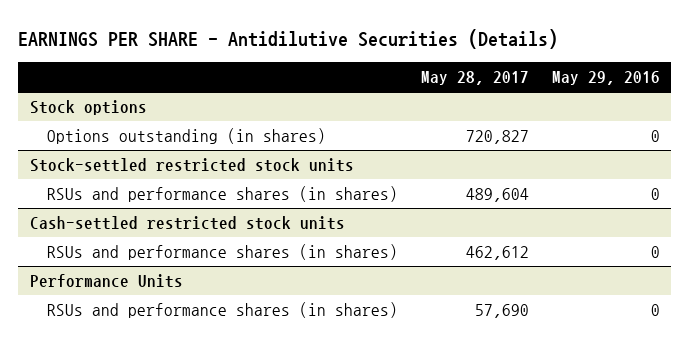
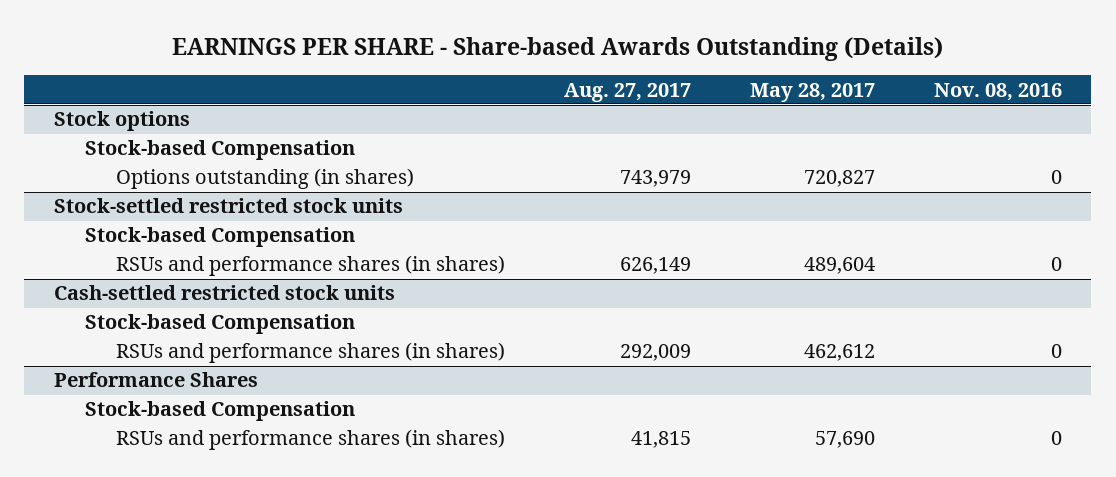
[18,28,559,49] EARNINGS PER SHARE - Antidilutive Securities (Details) -> [171,37,943,62] EARNINGS PER SHARE - Share-based Awards Outstanding (Details)
[552,71,661,86] May 29, 2016 -> none
none -> [563,82,691,102] Aug. 27, 2017
none -> [933,82,1062,101] Nov. 08, 2016
none -> [84,140,355,161] Stock-based Compensation
none -> [84,227,355,248] Stock-based Compensation
none -> [84,314,355,335] Stock-based Compensation
[29,274,183,289] Performance Units -> [53,372,258,388] Performance Shares
none -> [84,401,355,422] Stock-based Compensation

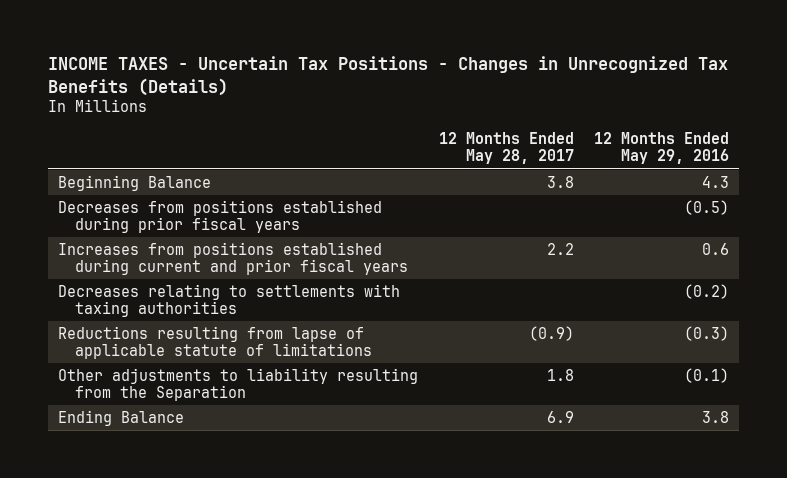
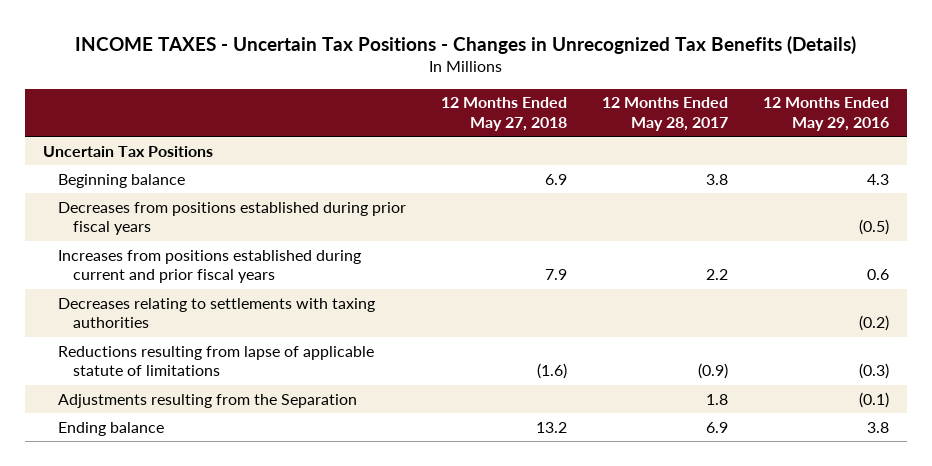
none -> [440,97,567,132] 12 Months Ended May 27, 2018
none -> [42,145,213,157] Uncertain Tax Positions
[58,174,212,191] Beginning Balance -> [57,173,185,188] Beginning balance
[58,367,419,401] Other adjustments to liability resulting from the Separation -> [57,393,357,408] Adjustments resulting from the Separation
[58,409,185,426] Ending Balance -> [57,421,164,436] Ending balance

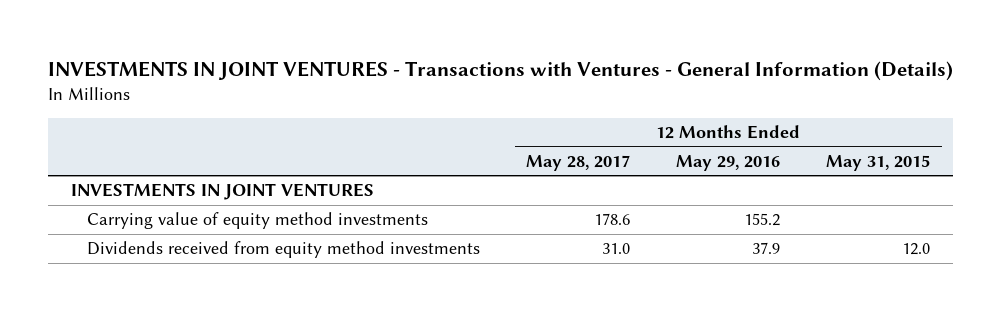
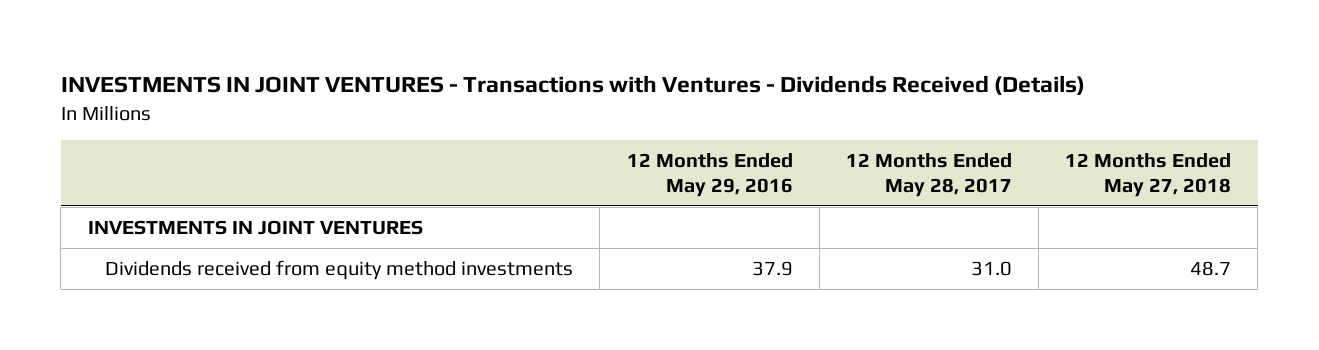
[48,60,954,81] INVESTMENTS IN JOINT VENTURES - Transactions with Ventures - General Information (Details) -> [60,75,1085,96] INVESTMENTS IN JOINT VENTURES - Transactions with Ventures - Dividends Received (Details)
[826,154,931,171] May 31, 2015 -> none
none -> [1065,152,1232,197] 12 Months Ended May 27, 2018
[87,212,429,230] Carrying value of equity method investments -> none

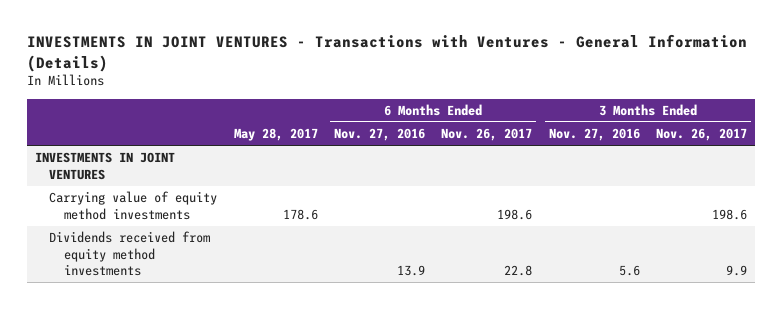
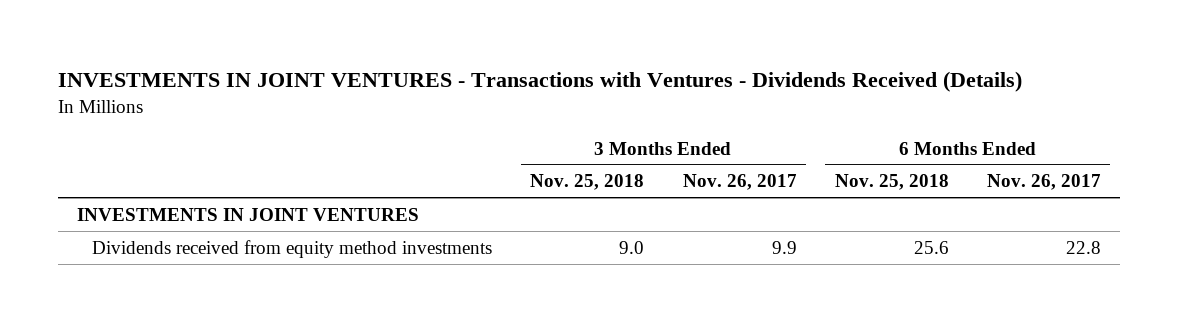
[26,34,747,72] INVESTMENTS IN JOINT VENTURES - Transactions with Ventures - General Information (Details) -> [57,71,1022,93] INVESTMENTS IN JOINT VENTURES - Transactions with Ventures - Dividends Received (Details)
[233,128,318,142] May 28, 2017 -> none
[333,128,425,142] Nov. 27, 2016 -> none
[548,128,640,142] Nov. 27, 2016 -> none
none -> [530,174,645,191] Nov. 25, 2018
none -> [834,174,949,191] Nov. 25, 2018
[49,191,218,220] Carrying value of equity method investments -> none

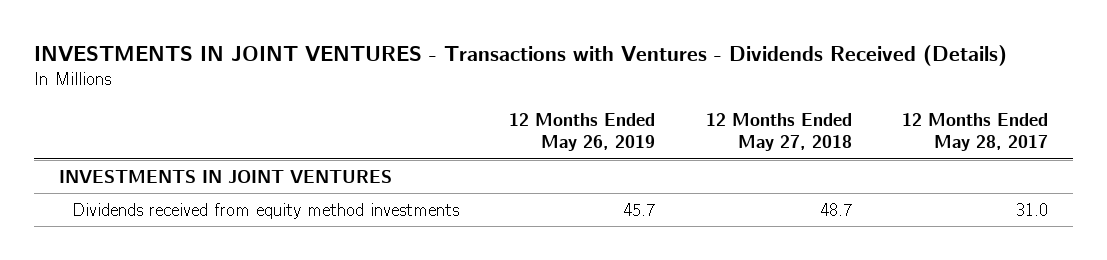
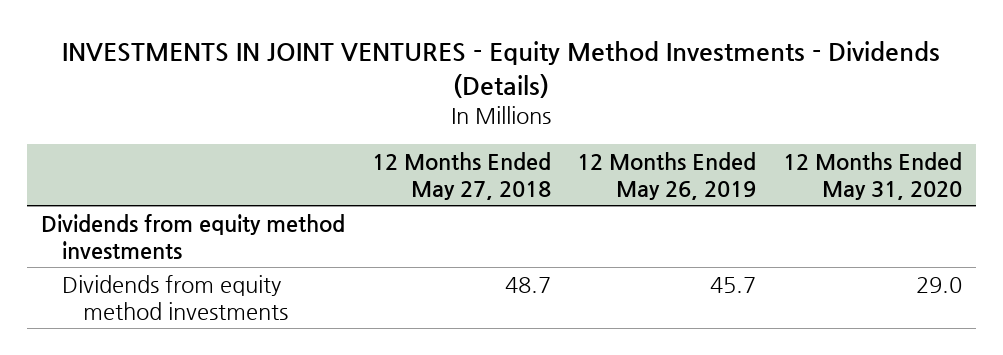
[33,45,1007,67] INVESTMENTS IN JOINT VENTURES - Transactions with Ventures - Dividends Received (Details) -> [62,41,941,98] INVESTMENTS IN JOINT VENTURES - Equity Method Investments - Dividends (Details)
[902,112,1049,152] 12 Months Ended May 28, 2017 -> none
none -> [783,151,963,200] 12 Months Ended May 31, 2020
[58,169,392,183] INVESTMENTS IN JOINT VENTURES -> none
none -> [40,213,345,259] Dividends from equity method investments
[72,202,460,219] Dividends received from equity method investments -> [61,274,288,320] Dividends from equity method investments

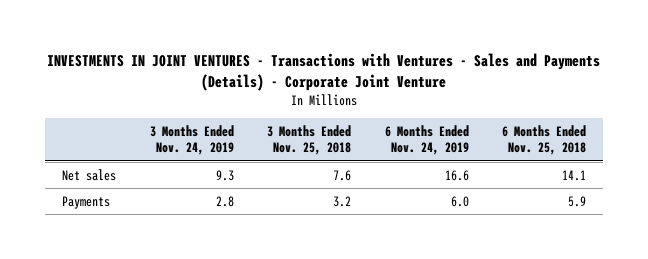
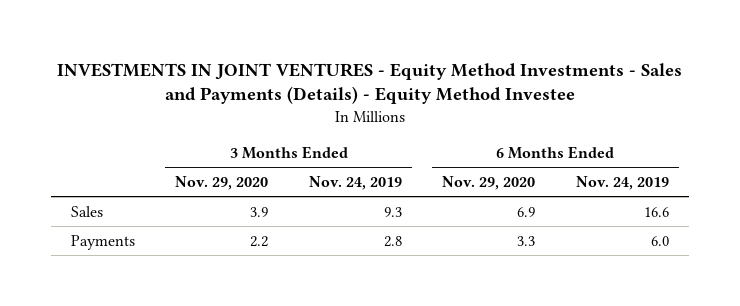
[47,53,601,91] INVESTMENTS IN JOINT VENTURES - Transactions with Ventures - Sales and Payments (Details) - Corporate Joint Venture -> [56,62,682,105] INVESTMENTS IN JOINT VENTURES - Equity Method Investments - Sales and Payments (Details) - Equity Method Investee
[267,125,352,156] 3 Months Ended Nov. 25, 2018 -> none
[502,125,587,156] 6 Months Ended Nov. 25, 2018 -> none
none -> [175,176,269,191] Nov. 29, 2020
none -> [442,176,536,191] Nov. 29, 2020
[62,168,117,181] Net sales -> [71,205,104,217] Sales

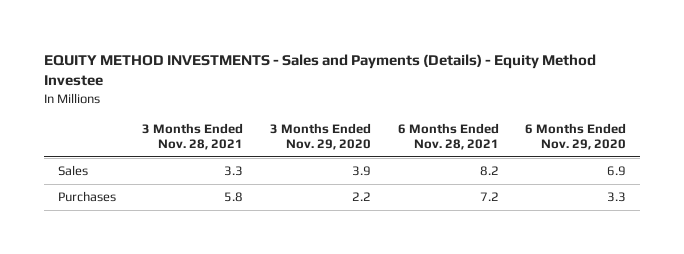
[56,62,682,105] INVESTMENTS IN JOINT VENTURES - Equity Method Investments - Sales and Payments (Details) - Equity Method Investee -> [44,53,597,86] EQUITY METHOD INVESTMENTS - Sales and Payments (Details) - Equity Method Investee
[308,176,402,191] Nov. 24, 2019 -> none
[575,176,669,191] Nov. 24, 2019 -> none
none -> [142,122,244,151] 3 Months Ended Nov. 28, 2021
none -> [397,122,499,151] 6 Months Ended Nov. 28, 2021
[71,234,136,250] Payments -> [57,191,116,203] Purchases

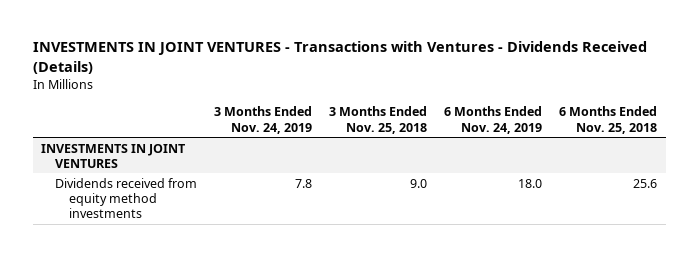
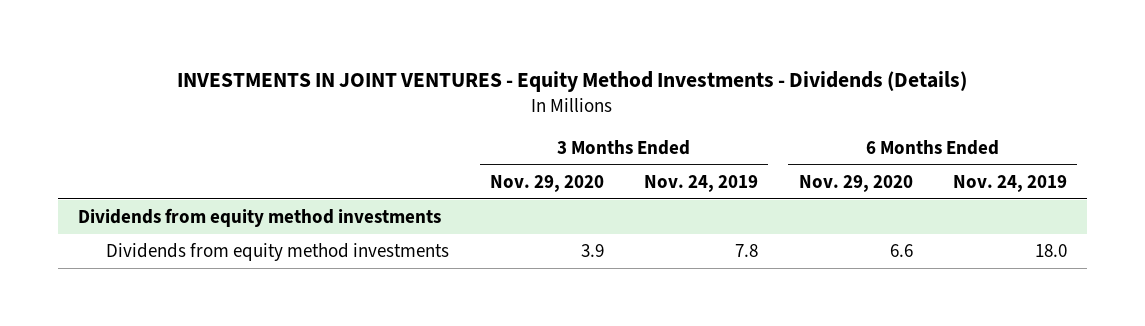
[32,41,647,74] INVESTMENTS IN JOINT VENTURES - Transactions with Ventures - Dividends Received (Details) -> [177,70,968,92] INVESTMENTS IN JOINT VENTURES - Equity Method Investments - Dividends (Details)
[329,106,428,134] 3 Months Ended Nov. 25, 2018 -> none
[559,106,658,134] 6 Months Ended Nov. 25, 2018 -> none
none -> [489,174,604,192] Nov. 29, 2020
none -> [798,174,913,192] Nov. 29, 2020
[41,143,186,168] INVESTMENTS IN JOINT VENTURES -> none
none -> [77,208,441,228] Dividends from equity method investments
[54,177,197,219] Dividends received from equity method investments -> [106,243,450,262] Dividends from equity method investments

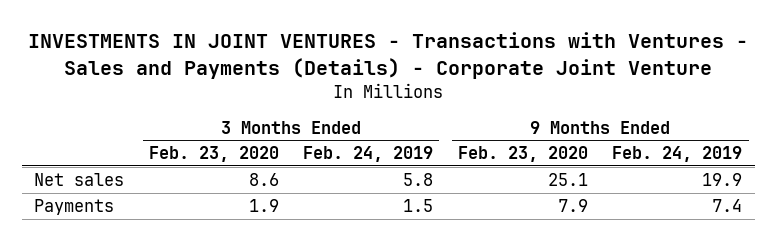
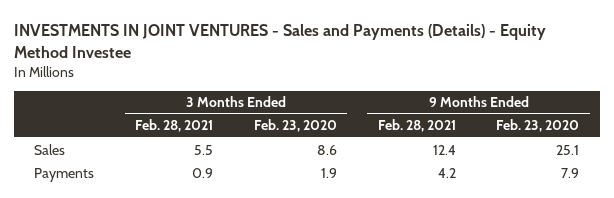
[28,32,749,79] INVESTMENTS IN JOINT VENTURES - Transactions with Ventures - Sales and Payments (Details) - Corporate Joint Venture -> [13,23,546,58] INVESTMENTS IN JOINT VENTURES - Sales and Payments (Details) - Equity Method Investee
[303,146,434,163] Feb. 24, 2019 -> none
[612,146,743,163] Feb. 24, 2019 -> none
none -> [135,119,214,133] Feb. 28, 2021
none -> [377,119,456,133] Feb. 28, 2021
[34,172,125,186] Net sales -> [34,143,66,155] Sales

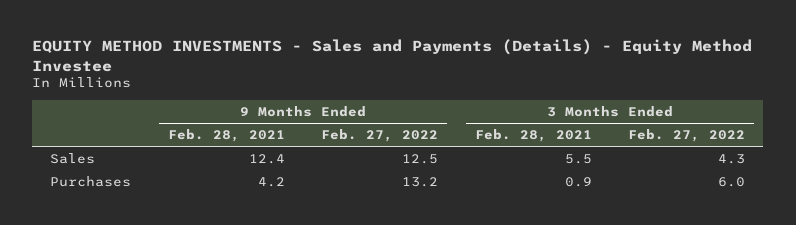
[13,23,546,58] INVESTMENTS IN JOINT VENTURES - Sales and Payments (Details) - Equity Method Investee -> [32,39,753,72] EQUITY METHOD INVESTMENTS - Sales and Payments (Details) - Equity Method Investee
[253,119,337,133] Feb. 23, 2020 -> none
[496,119,580,133] Feb. 23, 2020 -> none
none -> [321,128,439,142] Feb. 27, 2022
none -> [628,128,746,142] Feb. 27, 2022
[34,167,95,182] Payments -> [50,175,132,187] Purchases

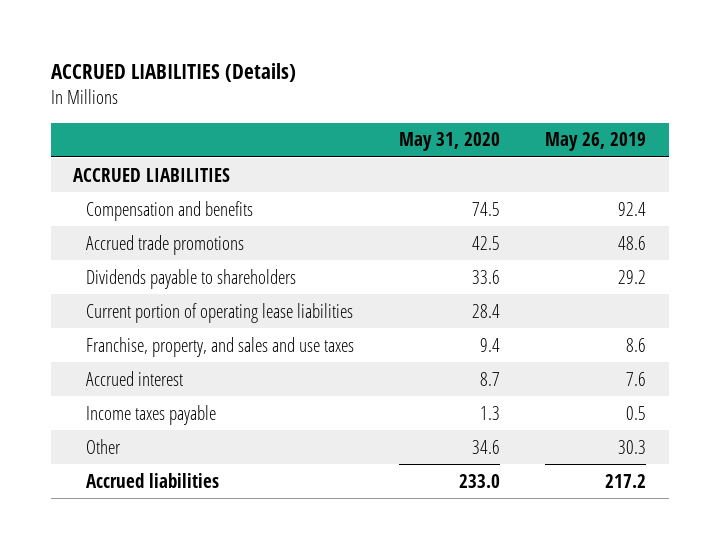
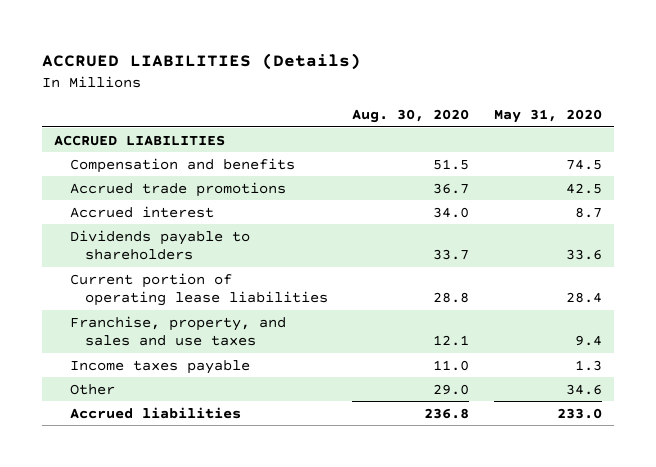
[545,132,647,152] May 26, 2019 -> none
none -> [352,109,470,124] Aug. 30, 2020
[86,370,184,386] Accrued interest -> [69,205,214,218] Accrued interest

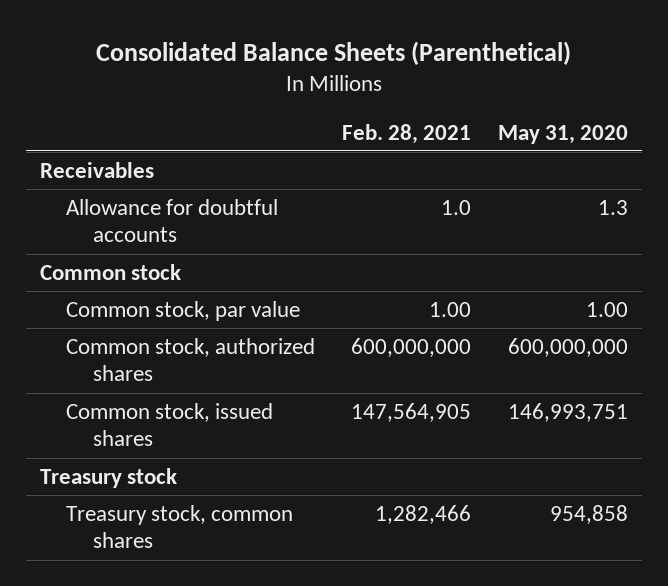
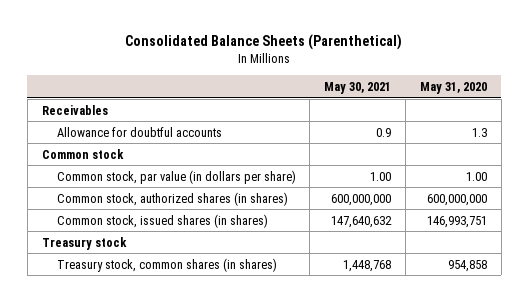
[342,123,472,144] Feb. 28, 2021 -> none
none -> [324,82,392,95] May 30, 2021
[66,300,301,321] Common stock, par value -> [56,169,296,184] Common stock, par value (in dollars per share)
[66,337,316,382] Common stock, authorized shares -> [56,191,288,206] Common stock, authorized shares (in shares)
[66,402,274,447] Common stock, issued shares -> [56,213,268,228] Common stock, issued shares (in shares)
[66,504,294,549] Treasury stock, common shares -> [56,257,277,272] Treasury stock, common shares (in shares)

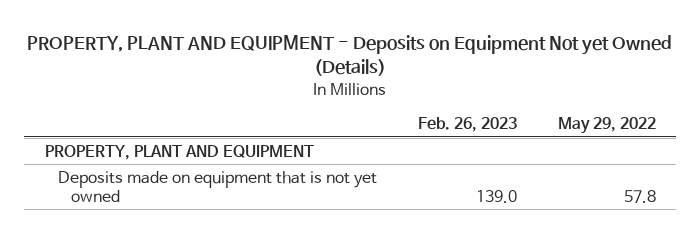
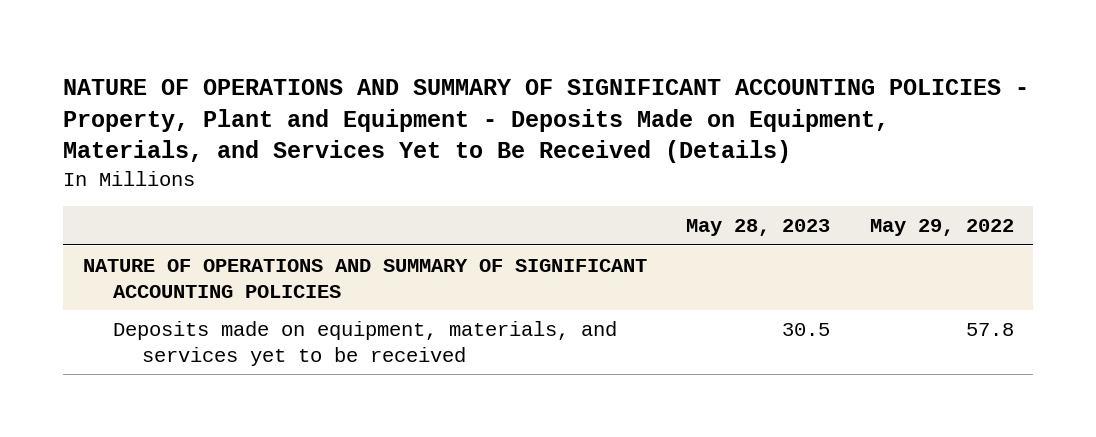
[27,34,673,77] PROPERTY, PLANT AND EQUIPMENT - Deposits on Equipment Not yet Owned (Details) -> [63,78,1030,164] NATURE OF OPERATIONS AND SUMMARY OF SIGNIFICANT ACCOUNTING POLICIES - Property, Plant and Equipment - Deposits Made on Equipment, Materials, and Services Yet to Be Received (Details)
[417,117,517,133] Feb. 26, 2023 -> none
none -> [686,219,831,237] May 28, 2023
[44,144,314,160] PROPERTY, PLANT AND EQUIPMENT -> none
none -> [82,258,647,298] NATURE OF OPERATIONS AND SUMMARY OF SIGNIFICANT ACCOUNTING POLICIES
[57,170,377,202] Deposits made on equipment that is not yet owned -> [112,320,617,366] Deposits made on equipment, materials, and services yet to be received

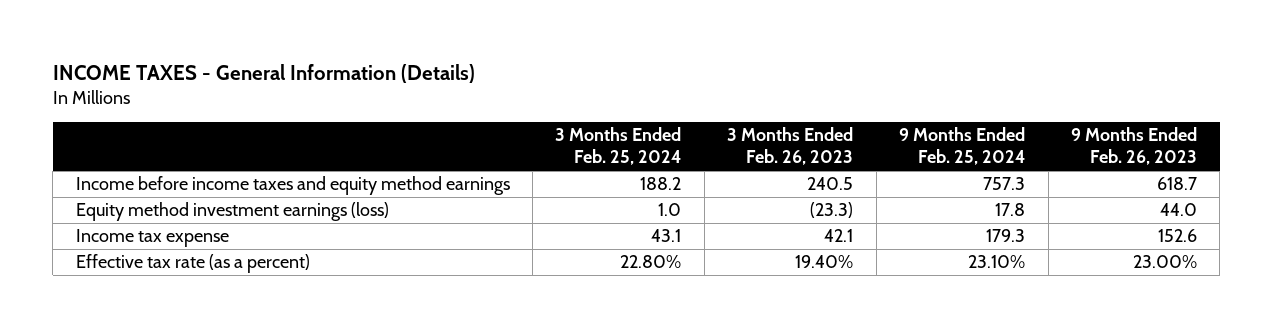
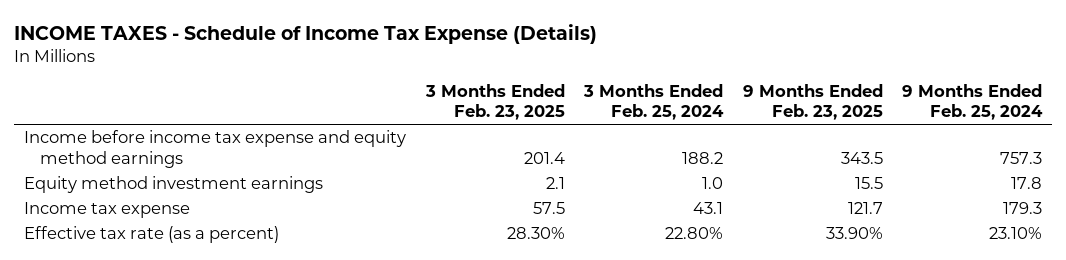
[52,64,475,84] INCOME TAXES - General Information (Details) -> [14,23,598,44] INCOME TAXES - Schedule of Income Tax Expense (Details)
[727,127,854,166] 3 Months Ended Feb. 26, 2023 -> none
[1070,127,1197,166] 9 Months Ended Feb. 26, 2023 -> none
none -> [424,83,565,121] 3 Months Ended Feb. 23, 2025
none -> [742,83,883,121] 9 Months Ended Feb. 23, 2025
[75,176,510,196] Income before income taxes and equity method earnings -> [23,130,406,168] Income before income tax expense and equity method earnings
[75,202,389,222] Equity method investment earnings (loss) -> [23,176,323,194] Equity method investment earnings

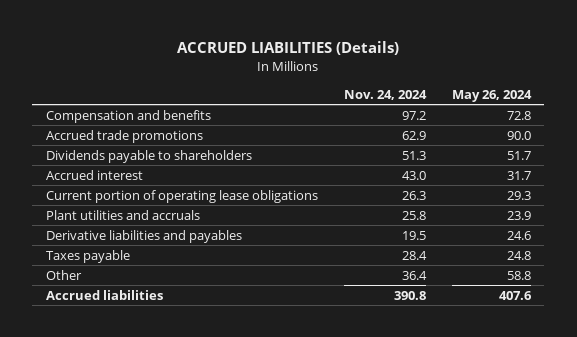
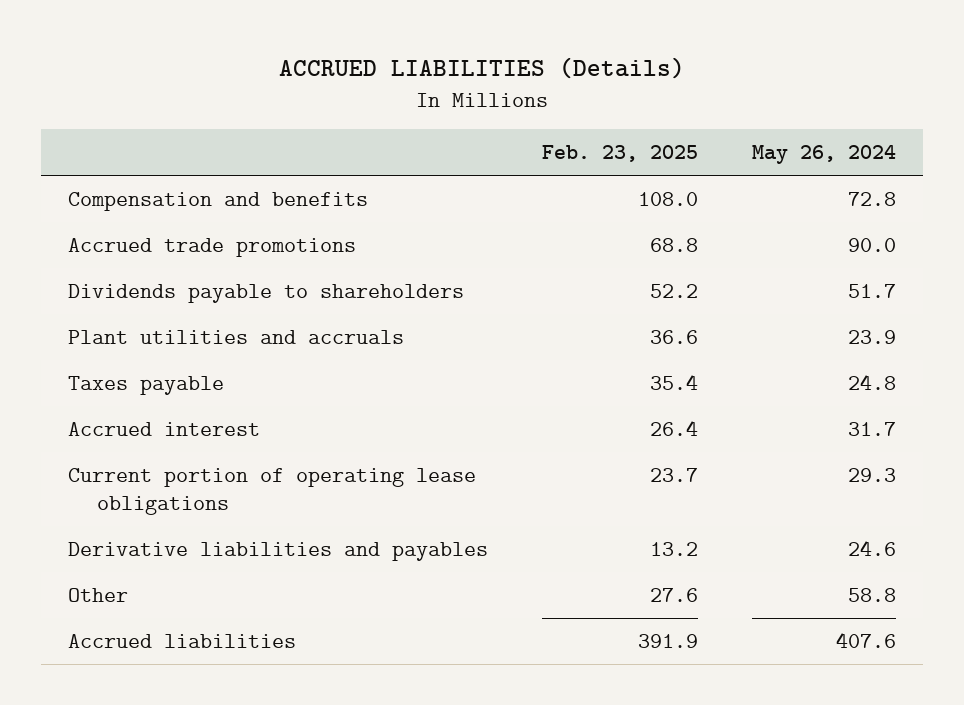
[343,89,427,100] Nov. 24, 2024 -> none
none -> [541,144,698,162] Feb. 23, 2025
[45,209,200,220] Plant utilities and accruals -> [68,329,405,344] Plant utilities and accruals
[45,249,130,263] Taxes payable -> [68,375,225,395] Taxes payable

